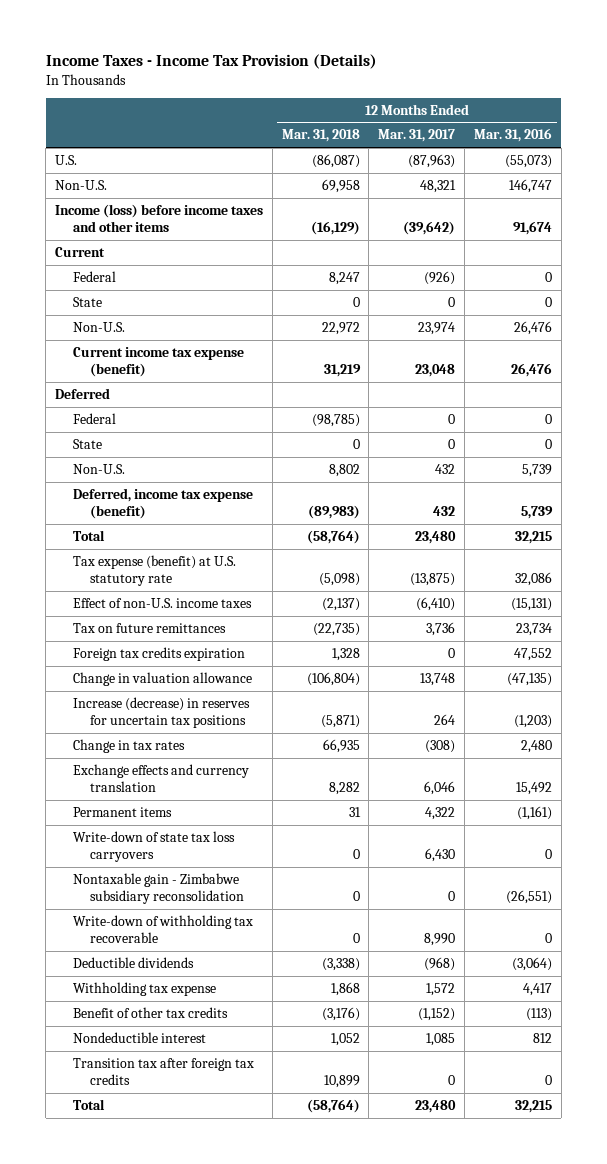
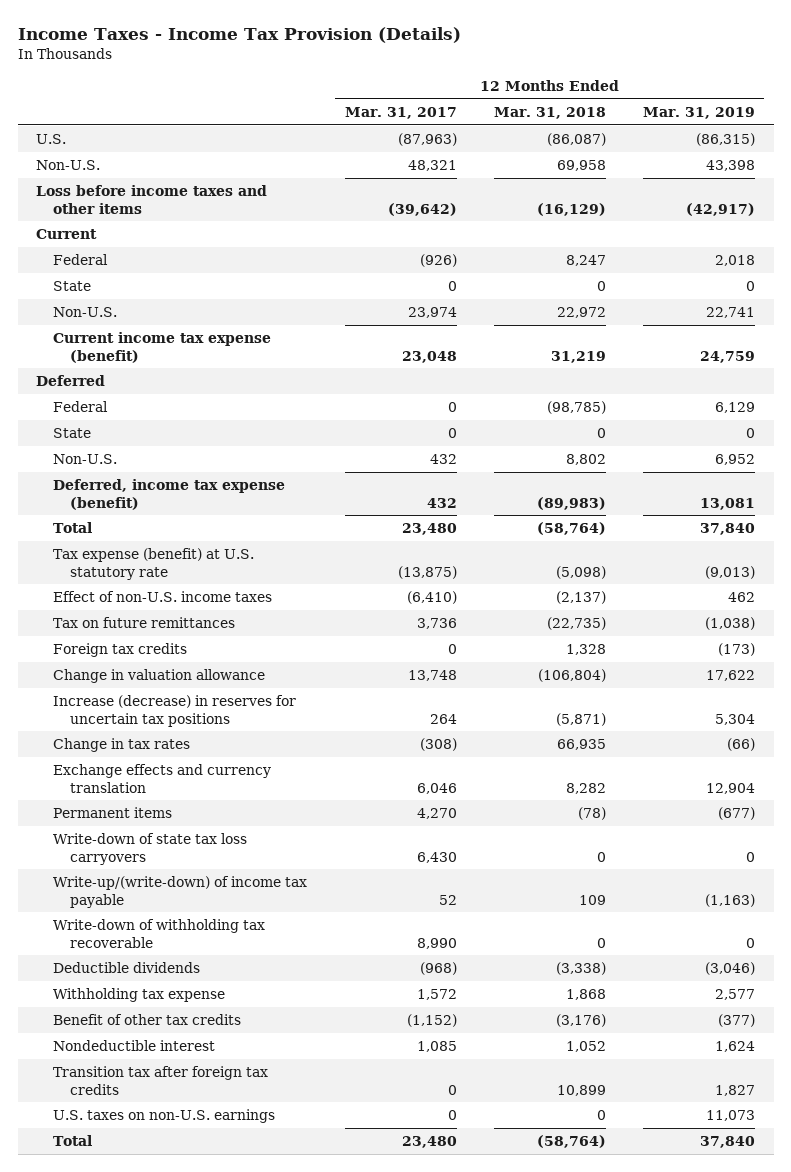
[473,128,552,143] Mar. 31, 2016 -> none
none -> [642,107,755,120] Mar. 31, 2019
[54,203,263,232] Income (loss) before income taxes and other items -> [36,185,268,214] Loss before income taxes and other items
[72,646,245,661] Foreign tax credits expiration -> [53,643,188,658] Foreign tax credits
[348,806,361,817] 31 -> [577,807,606,821] (78)
[425,806,456,820] 4,322 -> [416,808,457,820] 4,270
[72,872,245,904] Nontaxable gain - Zimbabwe subsidiary reconsolidation -> none
none -> [53,876,308,908] Write-up/(write-down) of income tax payable
none -> [53,1109,276,1124] U.S. taxes on non-U.S. earnings

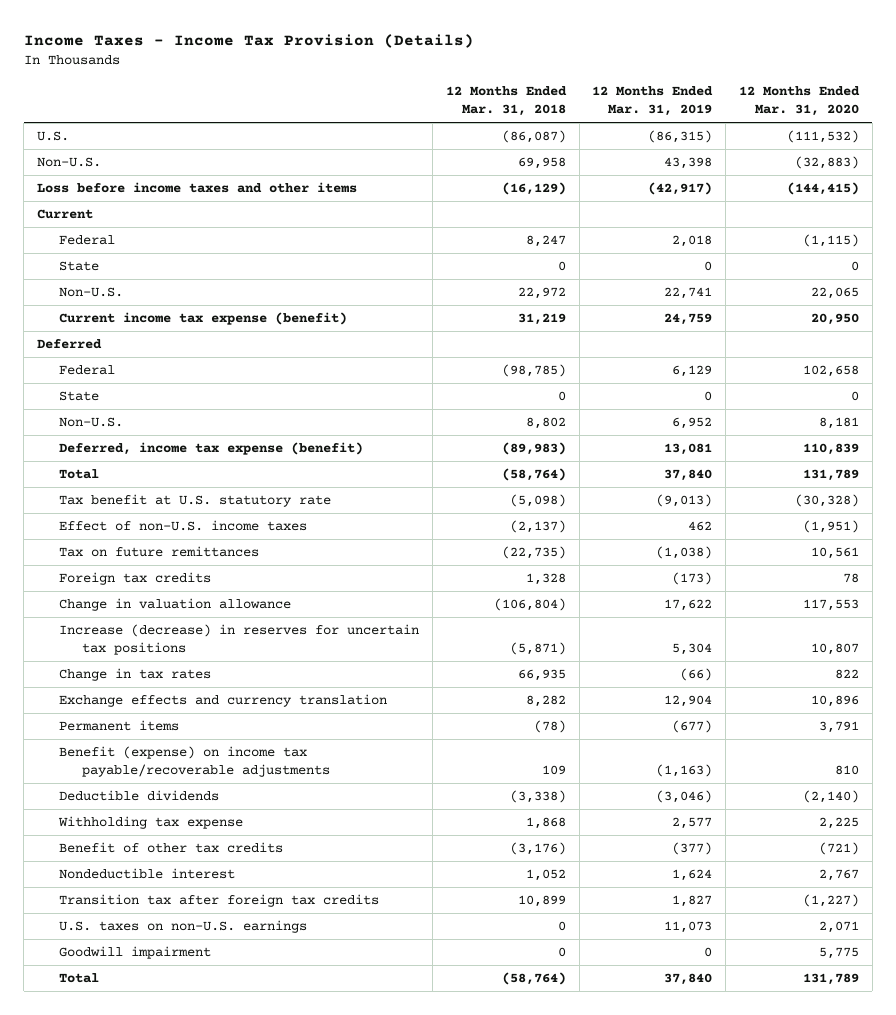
[344,107,457,120] Mar. 31, 2017 -> none
none -> [738,86,860,117] 12 Months Ended Mar. 31, 2020
[53,548,255,580] Tax expense (benefit) at U.S. statutory rate -> [59,494,332,508] Tax benefit at U.S. statutory rate
[53,833,248,865] Write-down of state tax loss carryovers -> none
[53,919,266,948] Write-down of withholding tax recoverable -> none
[53,876,308,908] Write-up/(write-down) of income tax payable -> [59,746,330,778] Benefit (expense) on income tax payable/recoverable adjustments
none -> [59,946,212,960] Goodwill impairment

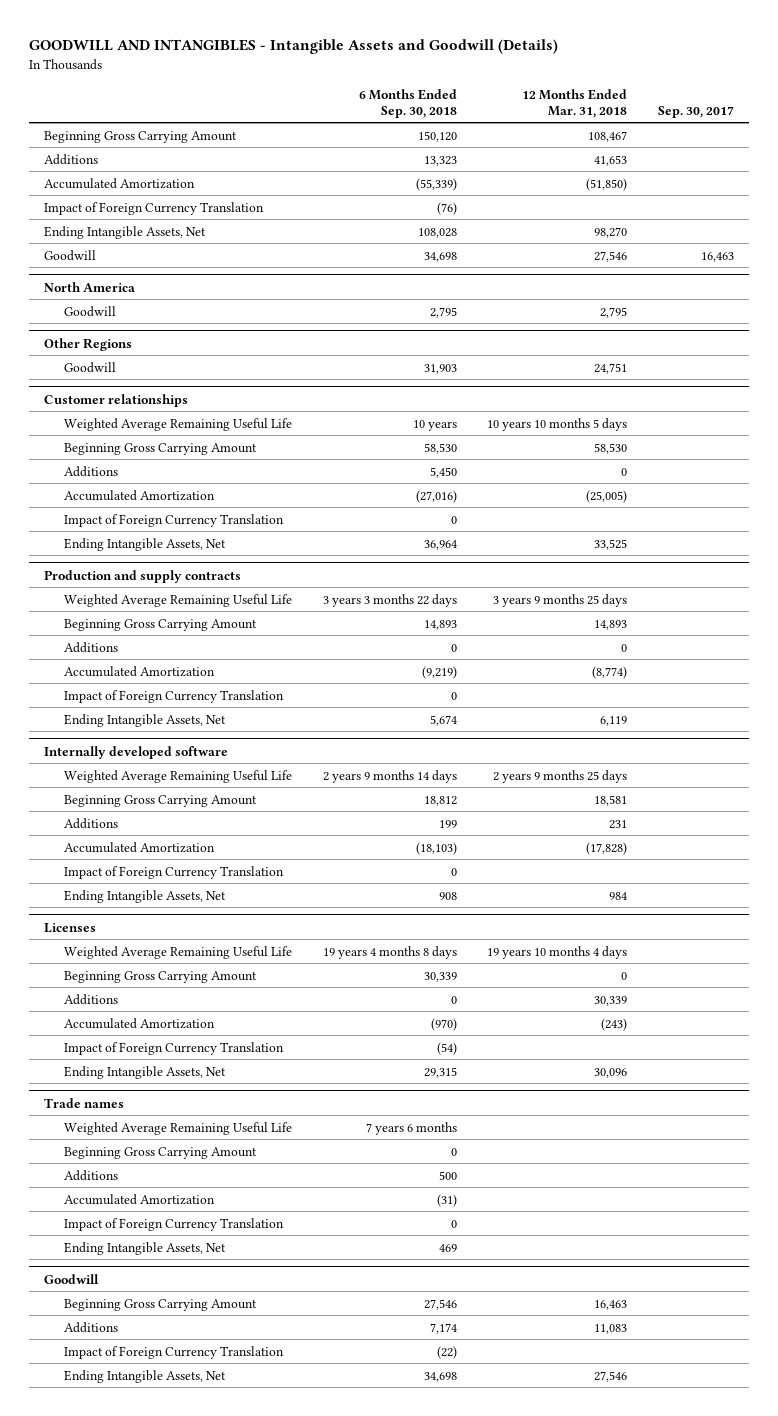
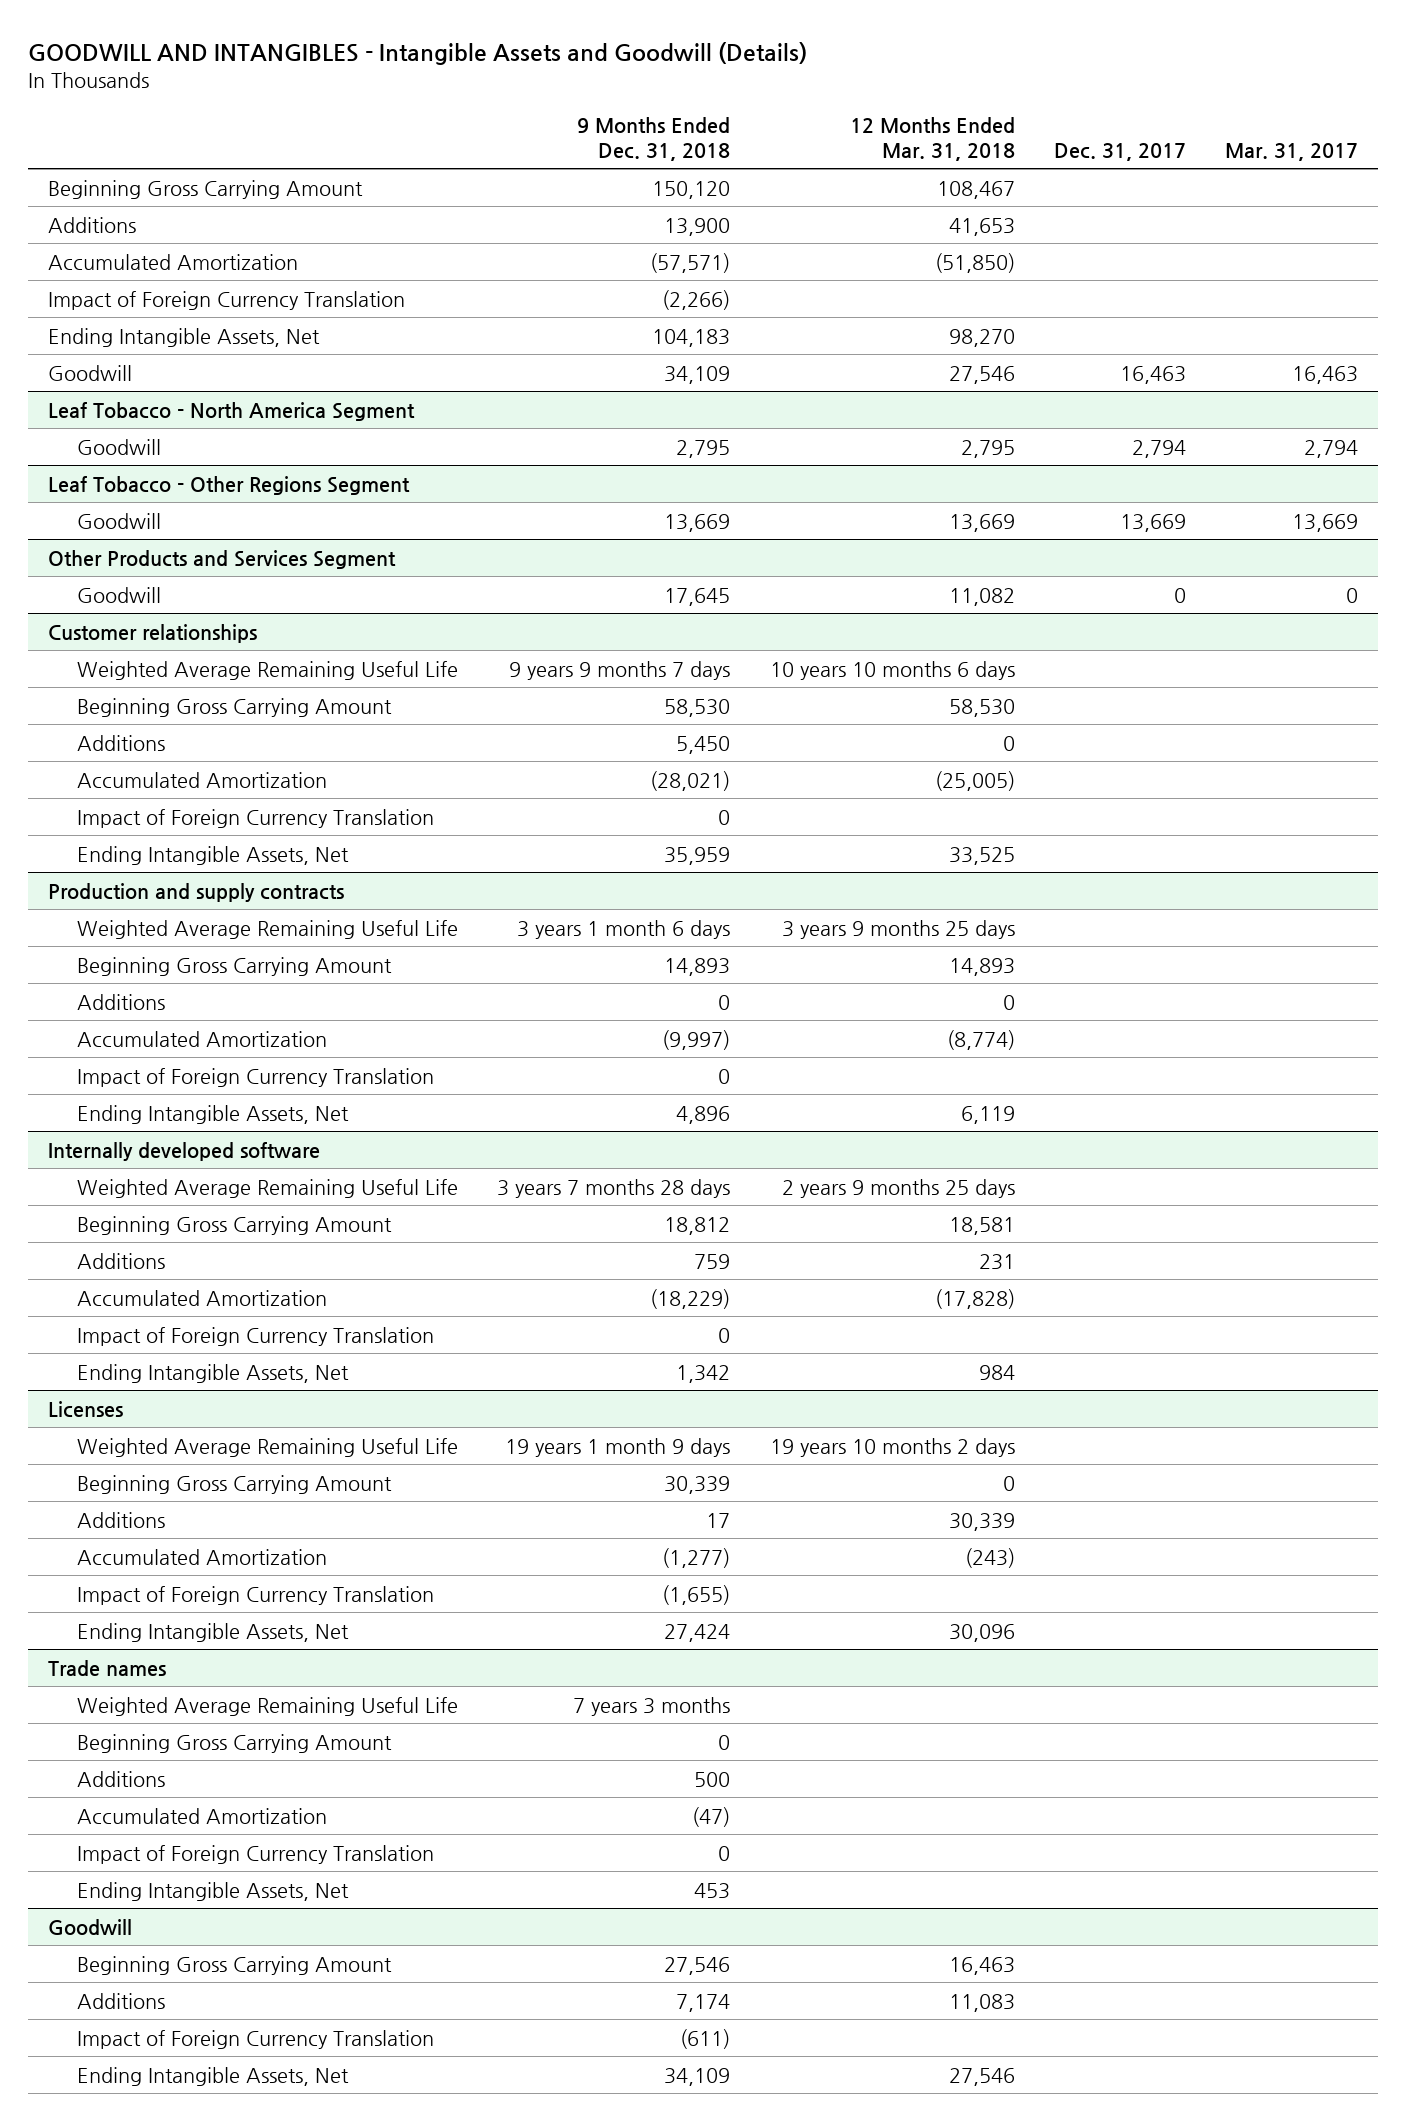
[358,88,457,118] 6 Months Ended Sep. 30, 2018 -> none
[657,105,734,118] Sep. 30, 2017 -> none
none -> [577,117,731,161] 9 Months Ended Dec. 31, 2018
none -> [1053,142,1186,161] Dec. 31, 2017
none -> [1225,142,1359,161] Mar. 31, 2017
[44,281,136,292] North America -> none
none -> [48,401,416,421] Leaf Tobacco - North America Segment
[44,337,133,351] Other Regions -> none
none -> [48,475,411,495] Leaf Tobacco - Other Regions Segment
[594,362,628,374] 24,751 -> [948,513,1015,532] 13,669
none -> [48,549,397,569] Other Products and Services Segment
none -> [76,586,161,603] Goodwill
[487,417,628,431] 10 years 10 months 5 days -> [769,660,1015,680] 10 years 10 months 6 days
[487,945,628,959] 19 years 10 months 4 days -> [769,1437,1015,1457] 19 years 10 months 2 days

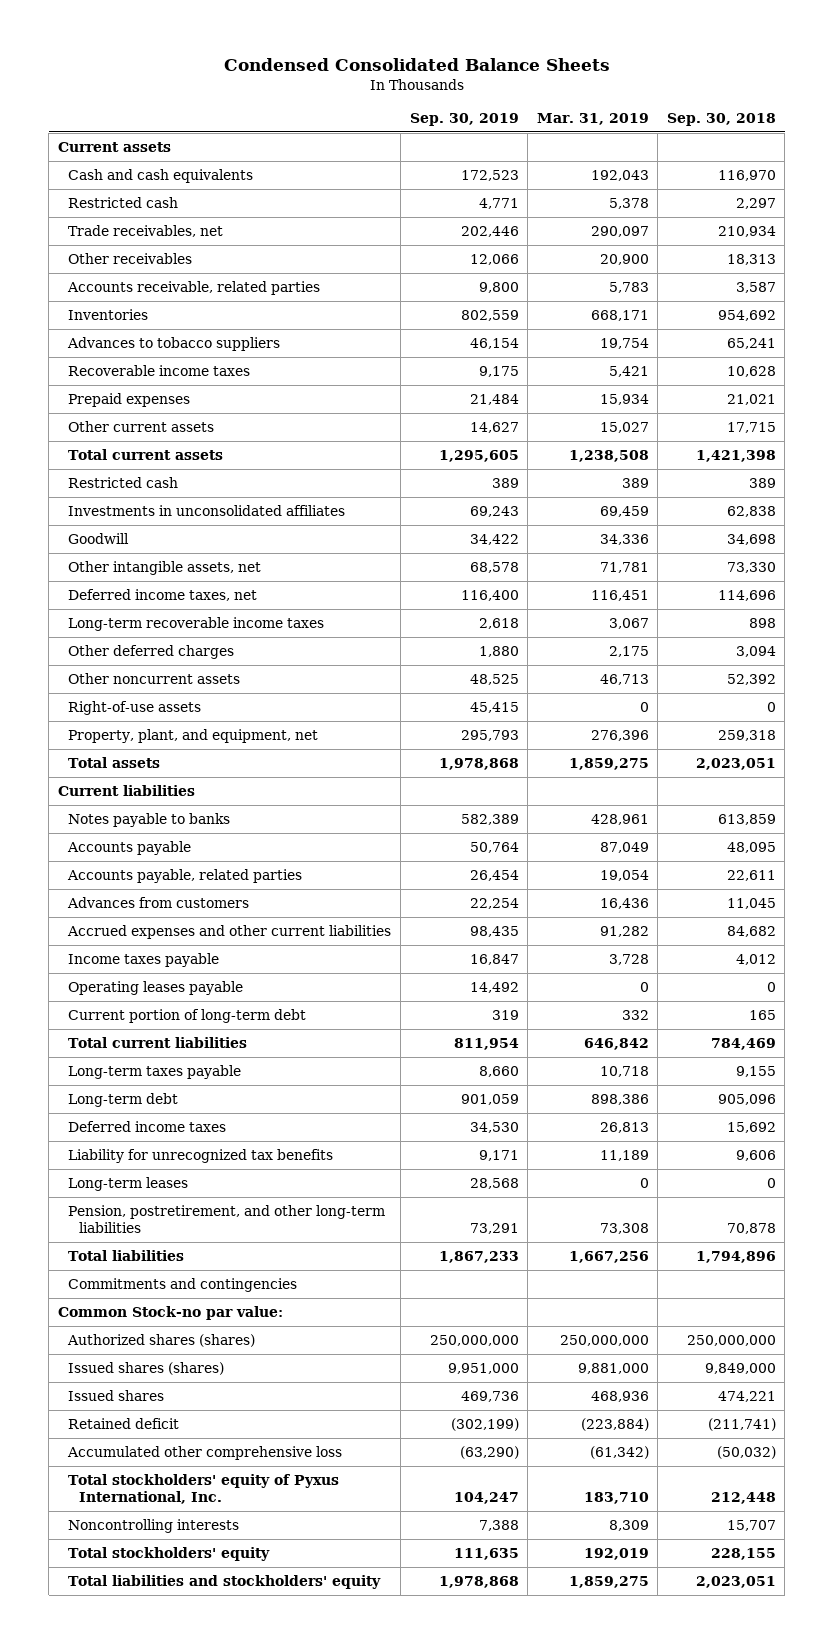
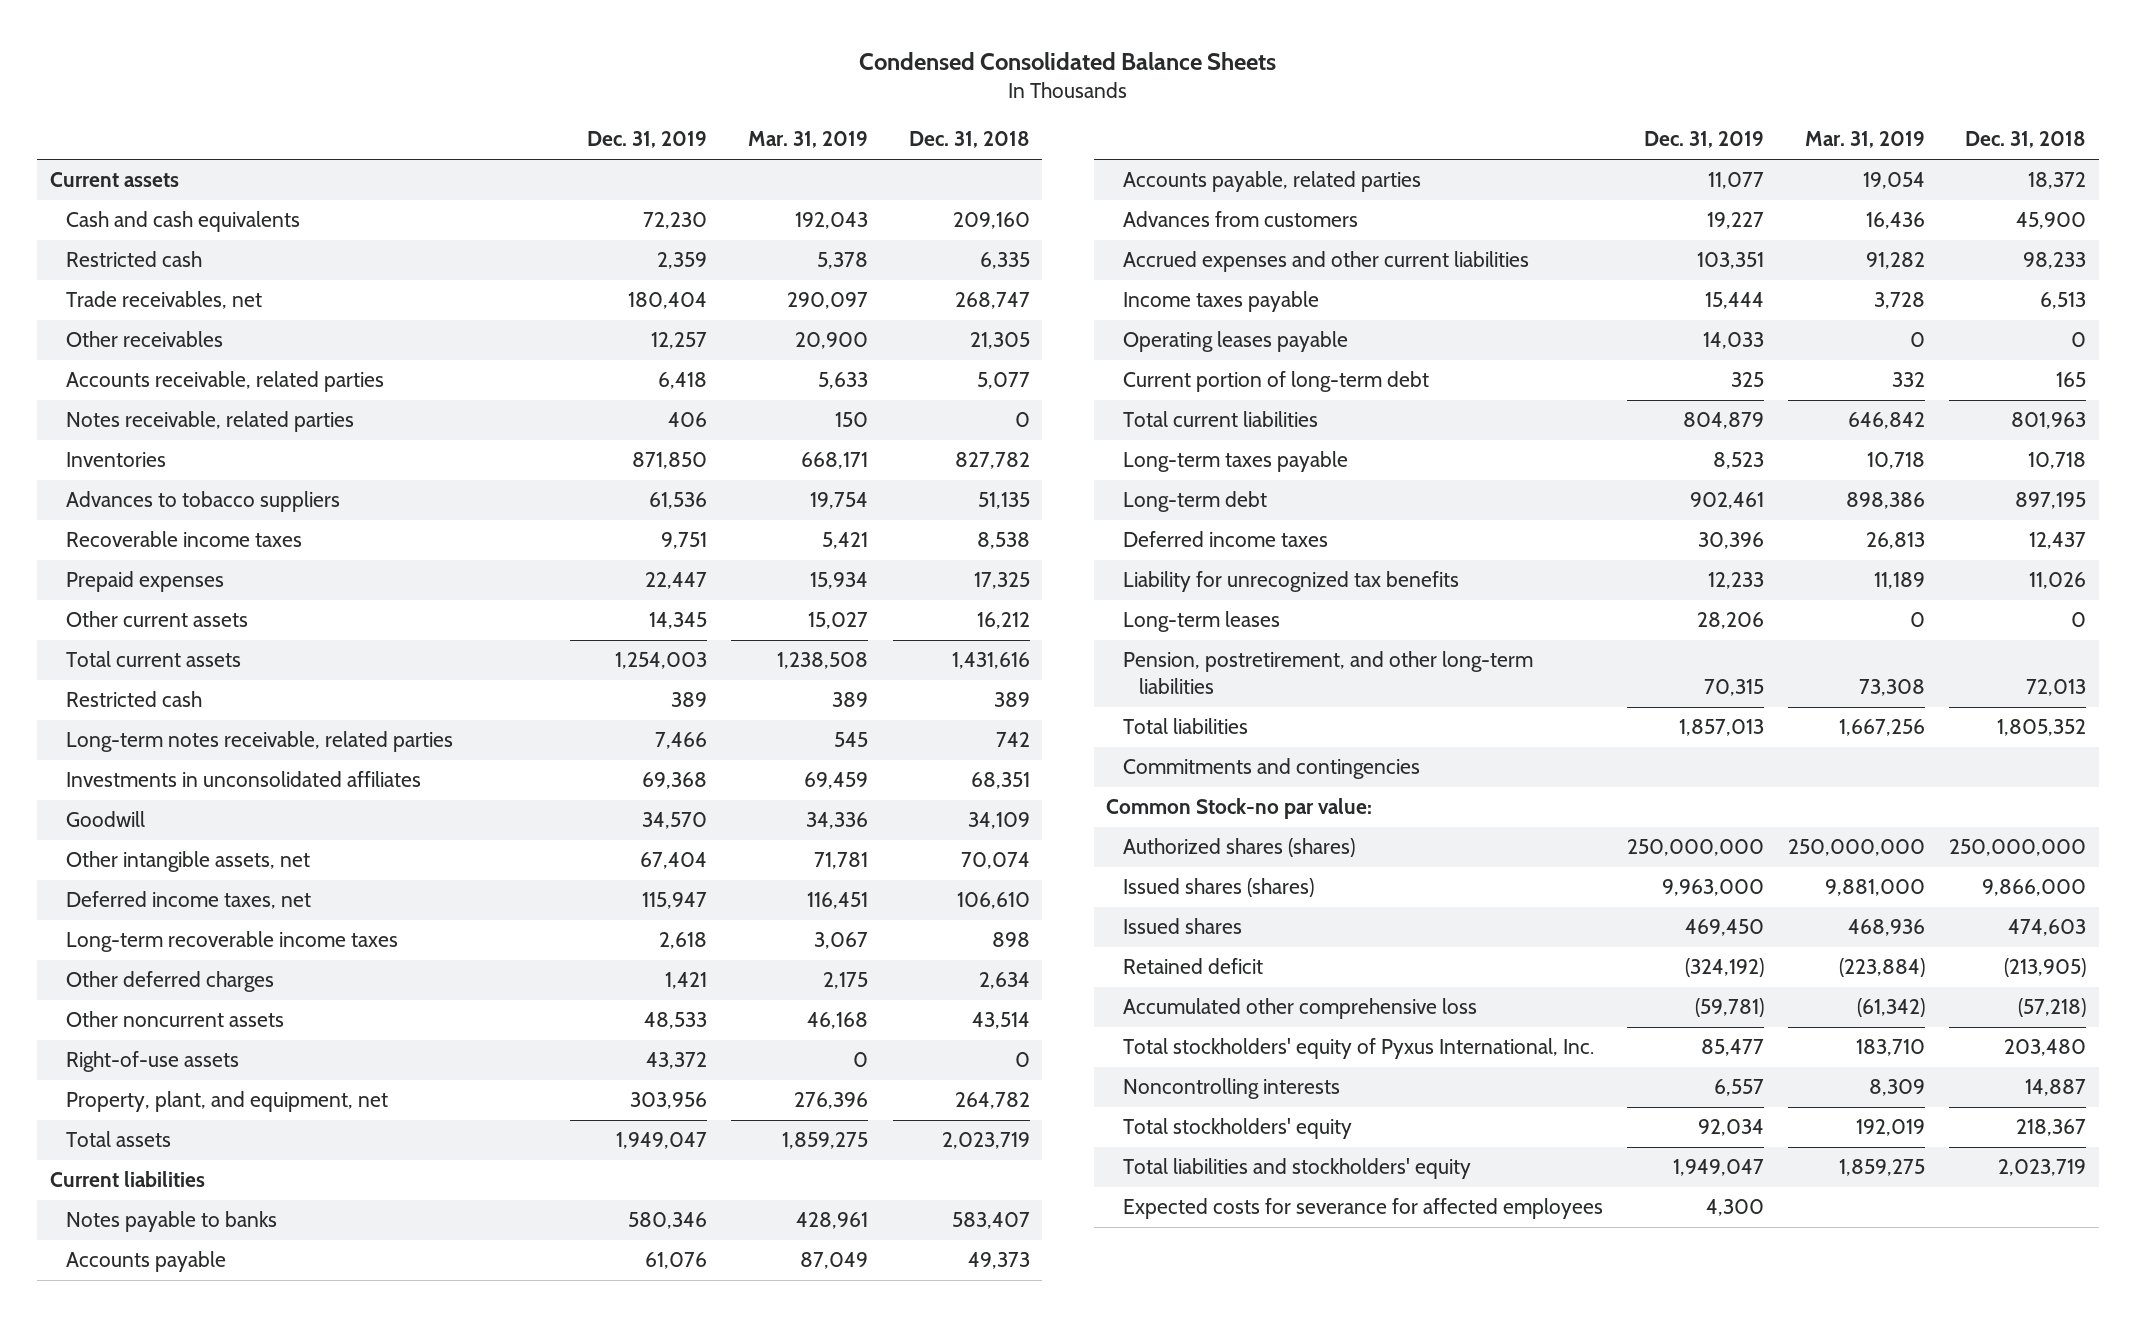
[409,113,519,127] Sep. 30, 2019 -> none
[666,113,776,127] Sep. 30, 2018 -> none
none -> [587,131,708,149] Dec. 31, 2019
none -> [908,131,1030,149] Dec. 31, 2018
[608,282,649,294] 5,783 -> [818,372,869,390] 5,633
none -> [65,411,354,433] Notes receivable, related parties
none -> [65,731,453,753] Long-term notes receivable, related parties
[599,674,649,686] 46,713 -> [807,1012,869,1030] 46,168
none -> [1122,1198,1603,1220] Expected costs for severance for affected employees

